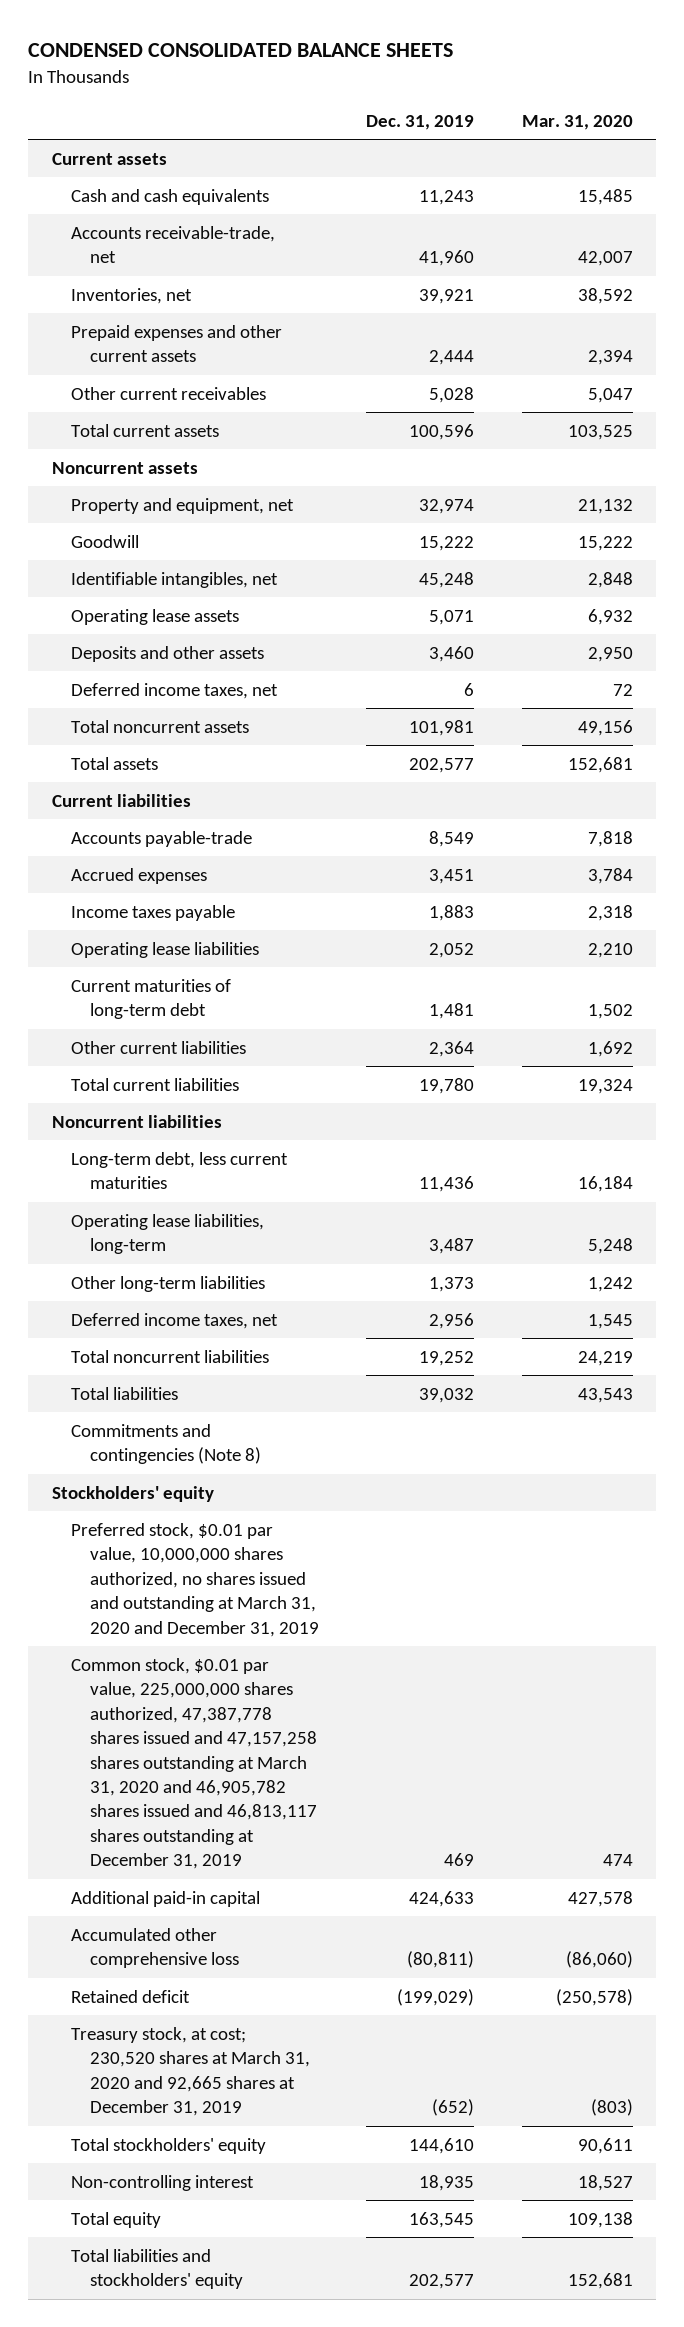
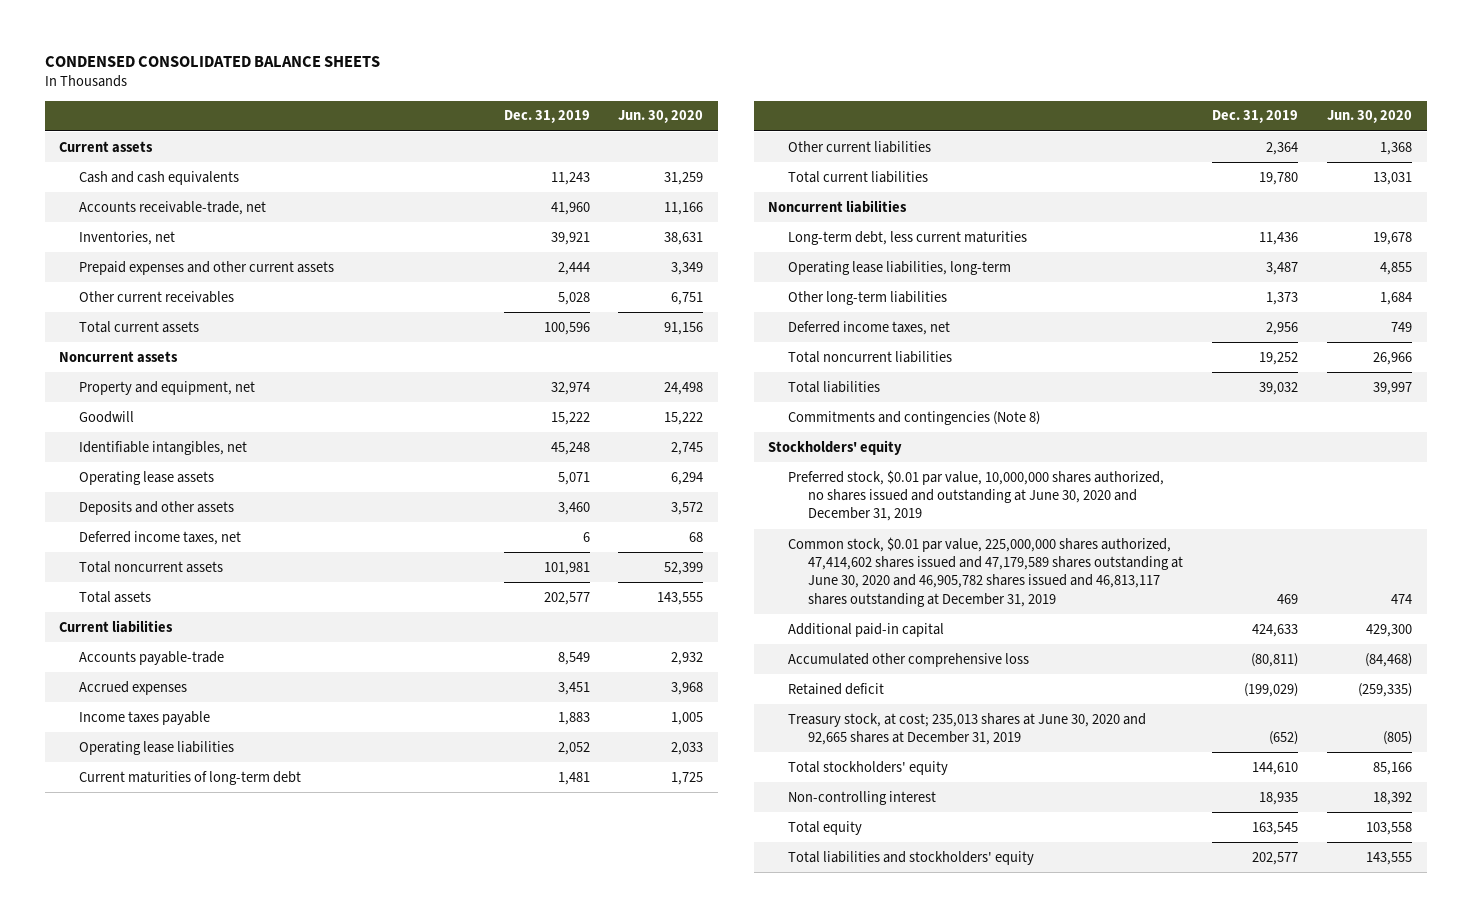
[521,114,633,130] Mar. 31, 2020 -> none
none -> [618,110,704,124] Jun. 30, 2020
[70,1522,319,1637] Preferred stock, $0.01 par value, 10,000,000 shares authorized, no shares issued and outstanding at March 31, 2020 and December 31, 2019 -> [788,469,1165,522] Preferred stock, $0.01 par value, 10,000,000 shares authorized, no shares issued and outstanding at June 30, 2020 and December 31, 2019
[70,1657,317,1870] Common stock, $0.01 par value, 225,000,000 shares authorized, 47,387,778 shares issued and 47,157,258 shares outstanding at March 31, 2020 and 46,905,782 shares issued and 46,813,117 shares outstanding at December 31, 2019 -> [788,536,1184,607] Common stock, $0.01 par value, 225,000,000 shares authorized, 47,414,602 shares issued and 47,179,589 shares outstanding at June 30, 2020 and 46,905,782 shares issued and 46,813,117 shares outstanding at December 31, 2019
[70,2026,310,2117] Treasury stock, at cost; 230,520 shares at March 31, 2020 and 92,665 shares at December 31, 2019 -> [788,712,1147,746] Treasury stock, at cost; 235,013 shares at June 30, 2020 and 92,665 shares at December 31, 2019

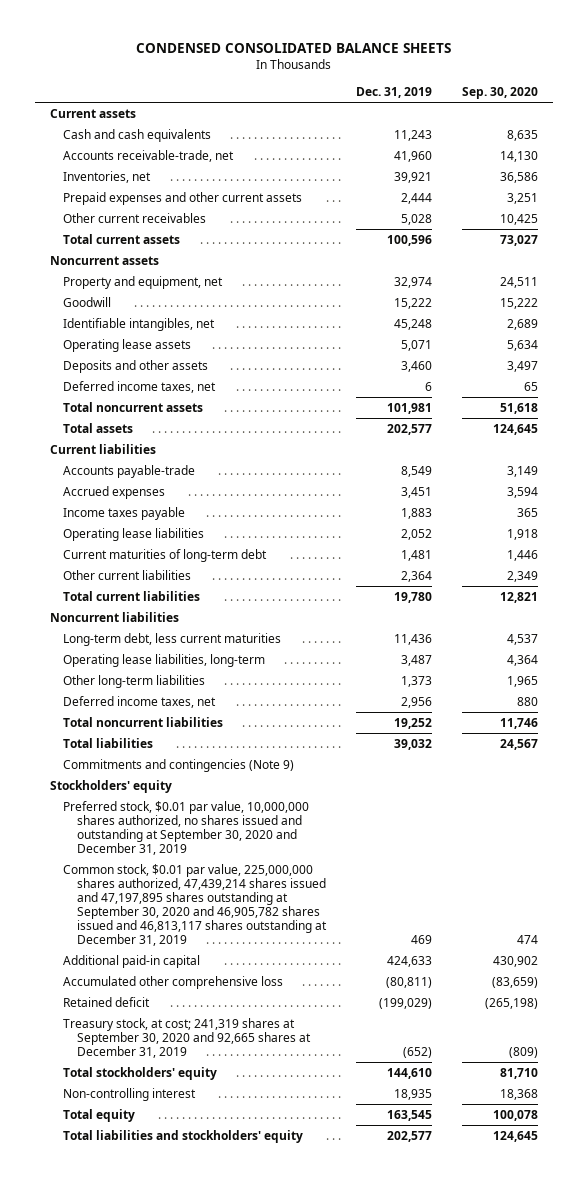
[618,110,704,124] Jun. 30, 2020 -> none
none -> [462,86,539,99] Sep. 30, 2020
[788,410,1041,425] Commitments and contingencies (Note 8) -> [63,758,295,772] Commitments and contingencies (Note 9)
[788,469,1165,522] Preferred stock, $0.01 par value, 10,000,000 shares authorized, no shares issued and outstanding at June 30, 2020 and December 31, 2019 -> [63,800,310,856] Preferred stock, $0.01 par value, 10,000,000 shares authorized, no shares issued and outstanding at September 30, 2020 and December 31, 2019
[788,536,1184,607] Common stock, $0.01 par value, 225,000,000 shares authorized, 47,414,602 shares issued and 47,179,589 shares outstanding at June 30, 2020 and 46,905,782 shares issued and 46,813,117 shares outstanding at December 31, 2019 -> [63,863,328,947] Common stock, $0.01 par value, 225,000,000 shares authorized, 47,439,214 shares issued and 47,197,895 shares outstanding at September 30, 2020 and 46,905,782 shares issued and 46,813,117 shares outstanding at December 31, 2019
[788,712,1147,746] Treasury stock, at cost; 235,013 shares at June 30, 2020 and 92,665 shares at December 31, 2019 -> [63,1017,312,1058] Treasury stock, at cost; 241,319 shares at September 30, 2020 and 92,665 shares at December 31, 2019

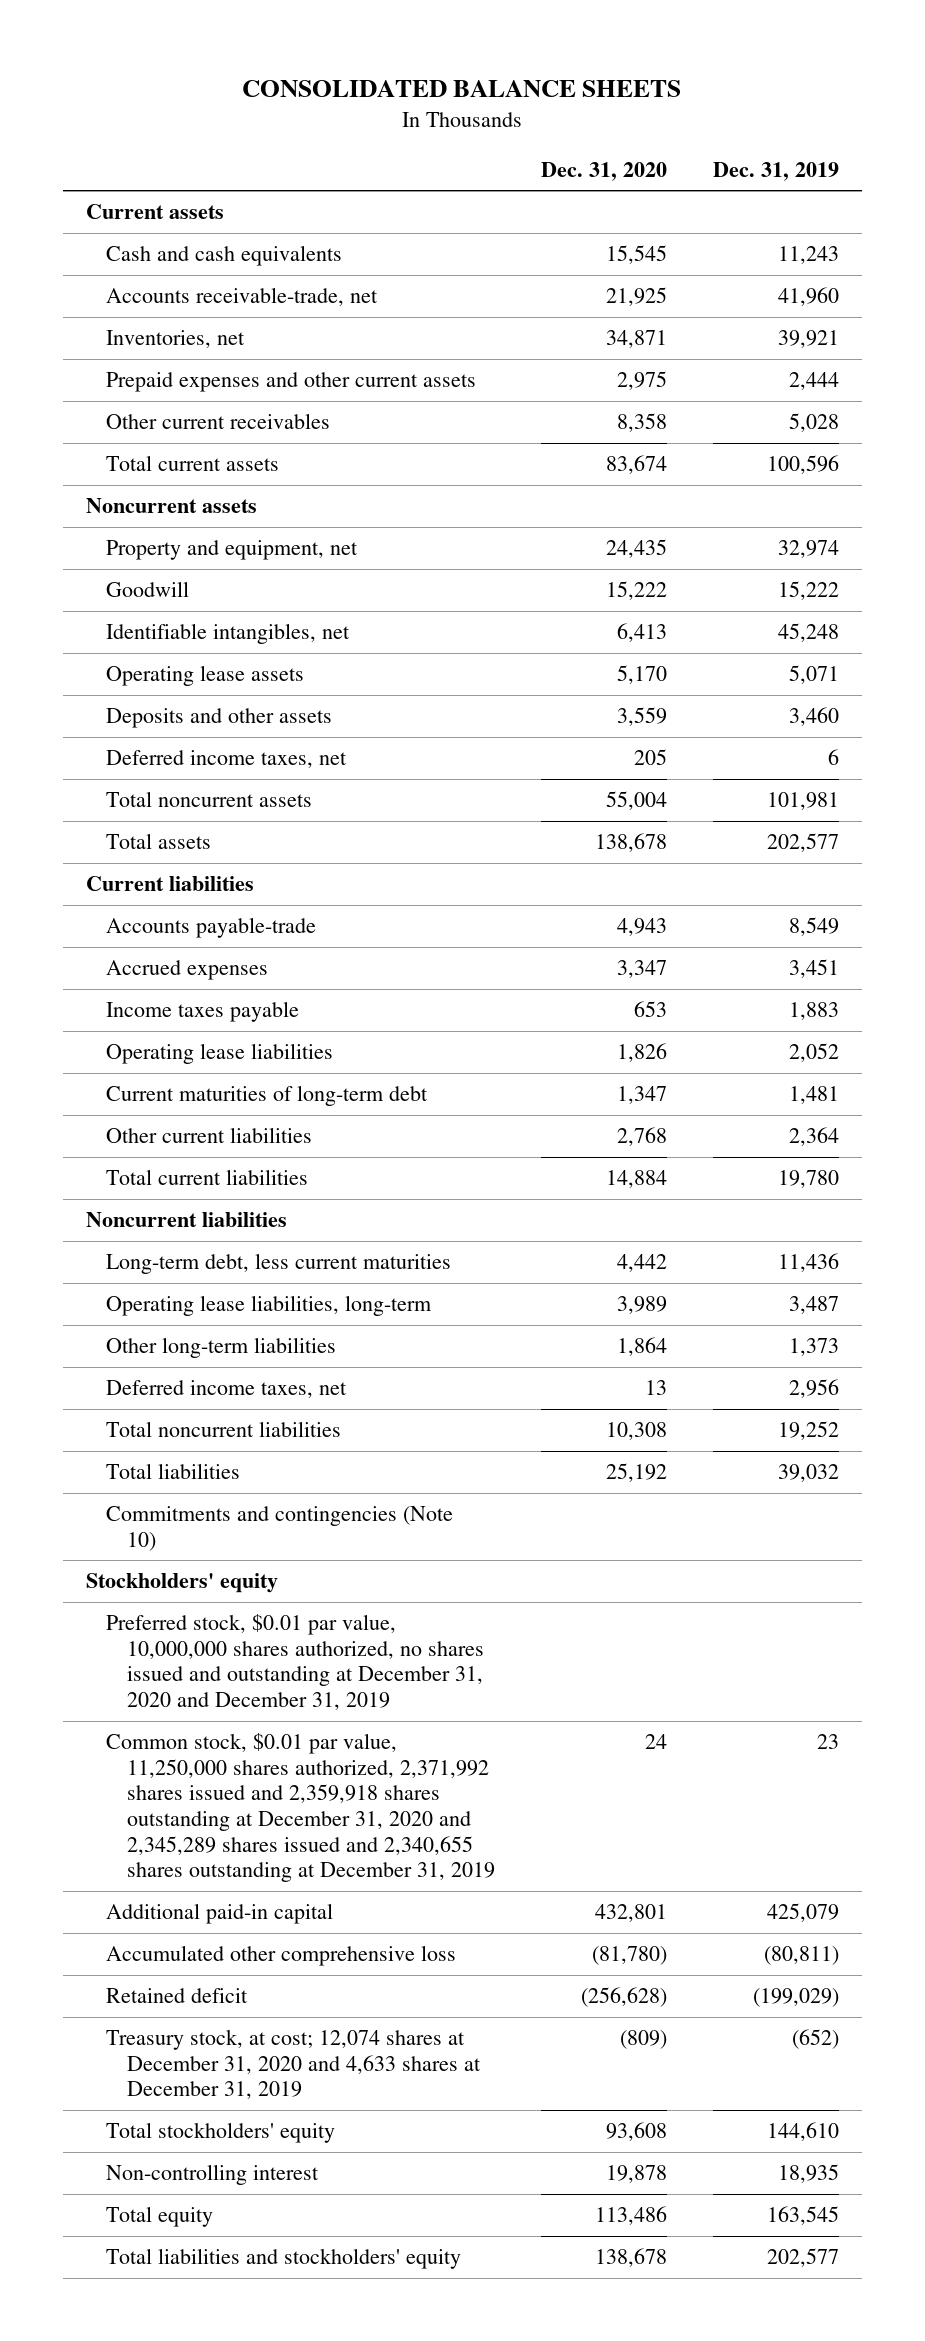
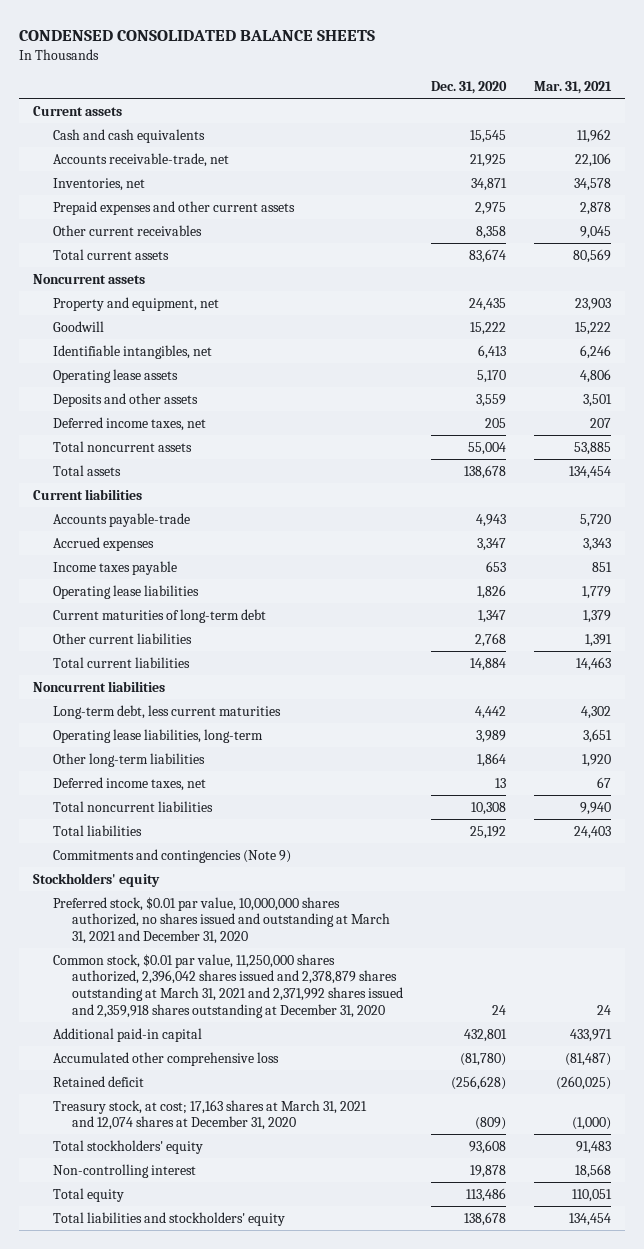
[242,79,682,97] CONSOLIDATED BALANCE SHEETS -> [19,30,376,42] CONDENSED CONSOLIDATED BALANCE SHEETS
[713,161,840,181] Dec. 31, 2019 -> none
none -> [534,81,613,95] Mar. 31, 2021
[106,1506,454,1551] Commitments and contingencies (Note 10) -> [52,848,291,863] Commitments and contingencies (Note 9)
[106,1614,485,1711] Preferred stock, $0.01 par value, 10,000,000 shares authorized, no shares issued and outstanding at December 31, 2020 and December 31, 2019 -> [52,896,391,945] Preferred stock, $0.01 par value, 10,000,000 shares authorized, no shares issued and outstanding at March 31, 2021 and December 31, 2020
[106,1733,496,1883] Common stock, $0.01 par value, 11,250,000 shares authorized, 2,371,992 shares issued and 2,359,918 shares outstanding at December 31, 2020 and 2,345,289 shares issued and 2,340,655 shares outstanding at December 31, 2019 -> [52,953,404,1018] Common stock, $0.01 par value, 11,250,000 shares authorized, 2,396,042 shares issued and 2,378,879 shares outstanding at March 31, 2021 and 2,371,992 shares issued and 2,359,918 shares outstanding at December 31, 2020
[106,2029,482,2100] Treasury stock, at cost; 12,074 shares at December 31, 2020 and 4,633 shares at December 31, 2019 -> [52,1099,367,1131] Treasury stock, at cost; 17,163 shares at March 31, 2021 and 12,074 shares at December 31, 2020

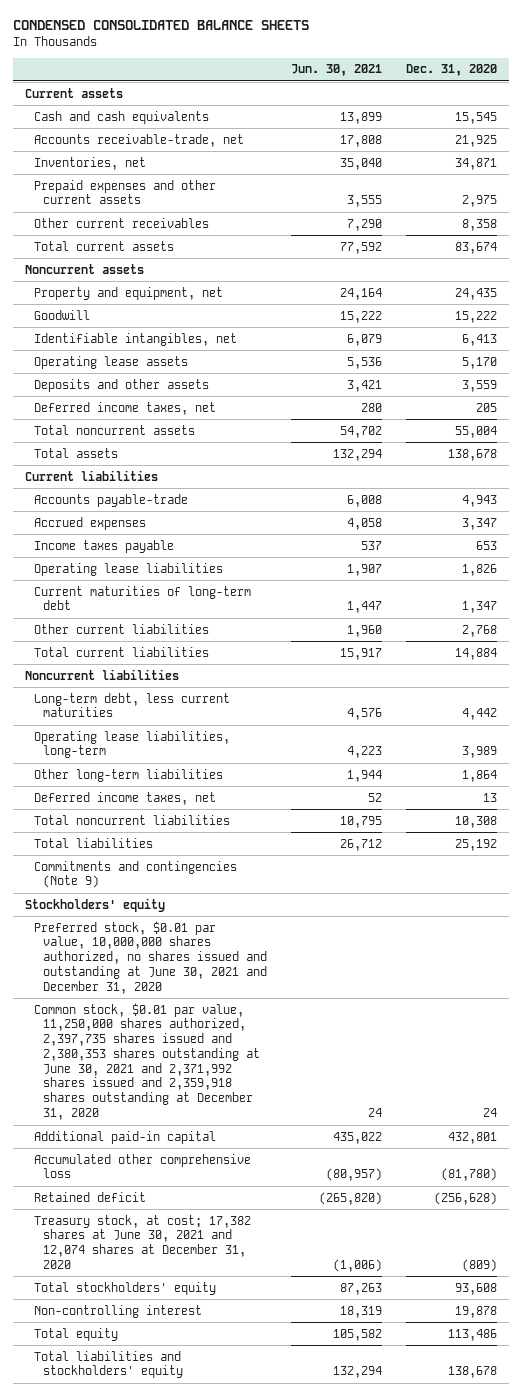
[534,81,613,95] Mar. 31, 2021 -> none
none -> [290,64,382,77] Jun. 30, 2021
[52,896,391,945] Preferred stock, $0.01 par value, 10,000,000 shares authorized, no shares issued and outstanding at March 31, 2021 and December 31, 2020 -> [33,920,267,994] Preferred stock, $0.01 par value, 10,000,000 shares authorized, no shares issued and outstanding at June 30, 2021 and December 31, 2020
[52,953,404,1018] Common stock, $0.01 par value, 11,250,000 shares authorized, 2,396,042 shares issued and 2,378,879 shares outstanding at March 31, 2021 and 2,371,992 shares issued and 2,359,918 shares outstanding at December 31, 2020 -> [33,1002,260,1121] Common stock, $0.01 par value, 11,250,000 shares authorized, 2,397,735 shares issued and 2,380,353 shares outstanding at June 30, 2021 and 2,371,992 shares issued and 2,359,918 shares outstanding at December 31, 2020
[52,1099,367,1131] Treasury stock, at cost; 17,163 shares at March 31, 2021 and 12,074 shares at December 31, 2020 -> [33,1214,251,1269] Treasury stock, at cost; 17,382 shares at June 30, 2021 and 12,074 shares at December 31, 2020

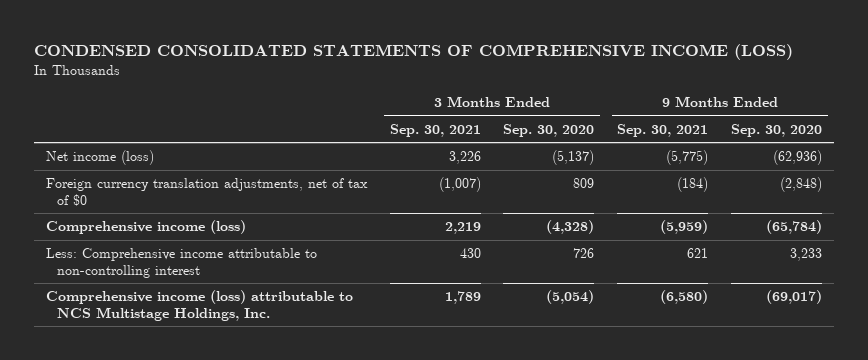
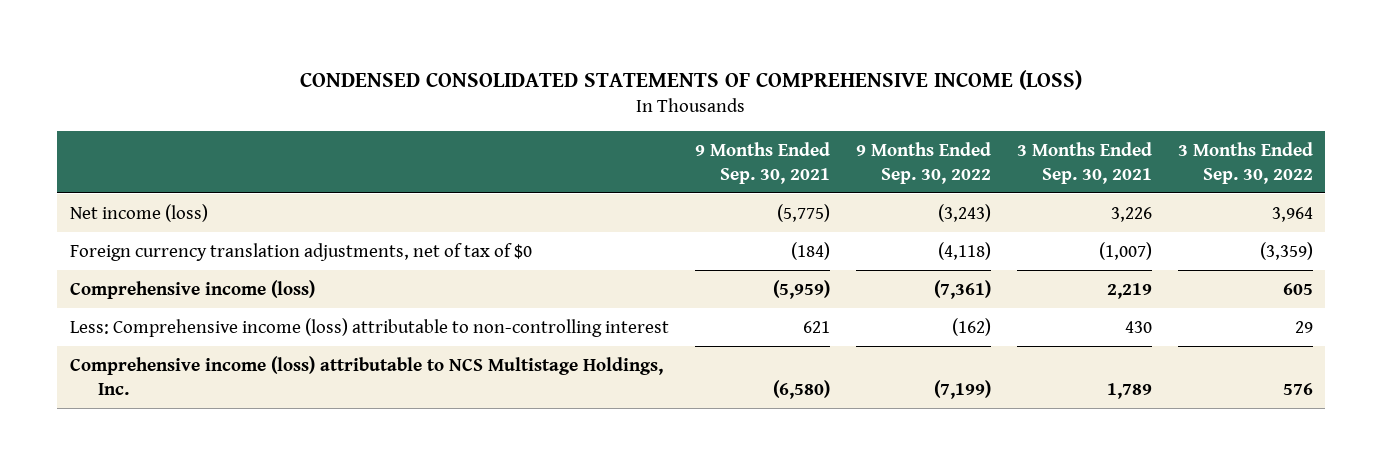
[503,123,595,137] Sep. 30, 2020 -> none
[731,123,823,137] Sep. 30, 2020 -> none
none -> [855,141,991,184] 9 Months Ended Sep. 30, 2022
none -> [1177,141,1313,184] 3 Months Ended Sep. 30, 2022
[45,248,317,278] Less: Comprehensive income attributable to non-controlling interest -> [70,317,670,337] Less: Comprehensive income (loss) attributable to non-controlling interest

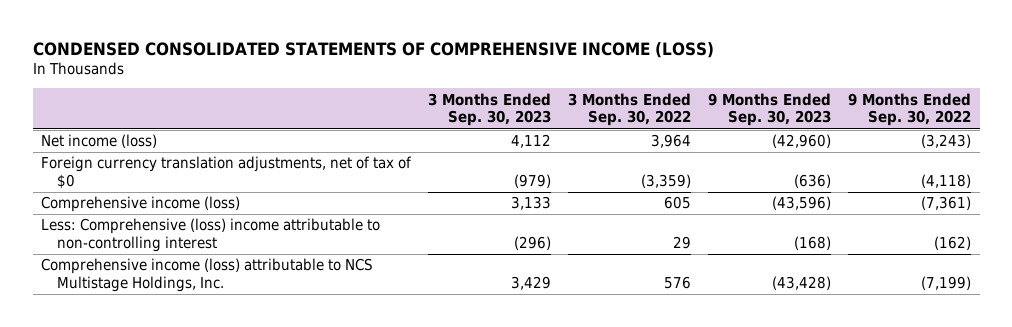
[695,141,831,184] 9 Months Ended Sep. 30, 2021 -> none
[1016,141,1152,184] 3 Months Ended Sep. 30, 2021 -> none
none -> [428,92,552,127] 3 Months Ended Sep. 30, 2023
none -> [708,92,832,127] 9 Months Ended Sep. 30, 2023
[70,317,670,337] Less: Comprehensive income (loss) attributable to non-controlling interest -> [41,218,381,253] Less: Comprehensive (loss) income attributable to non-controlling interest

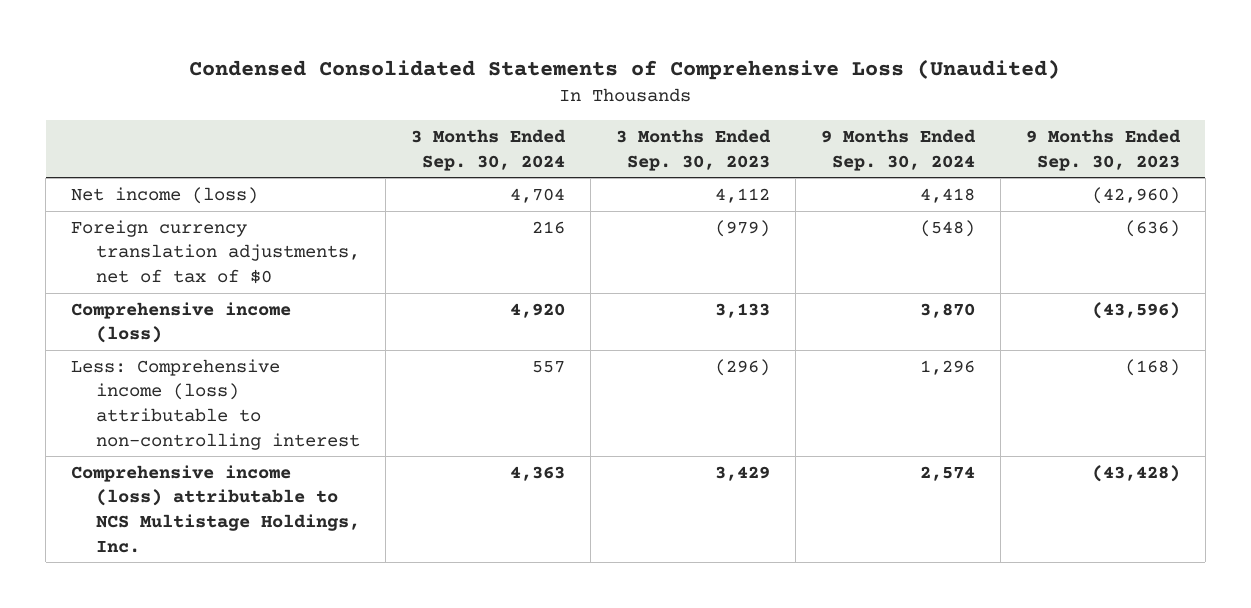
[32,41,714,58] CONDENSED CONSOLIDATED STATEMENTS OF COMPREHENSIVE INCOME (LOSS) -> [189,59,1061,81] Condensed Consolidated Statements of Comprehensive Loss (Unaudited)
[568,92,692,127] 3 Months Ended Sep. 30, 2022 -> none
[848,92,972,127] 9 Months Ended Sep. 30, 2022 -> none
none -> [410,129,566,171] 3 Months Ended Sep. 30, 2024
none -> [820,129,976,171] 9 Months Ended Sep. 30, 2024
[41,218,381,253] Less: Comprehensive (loss) income attributable to non-controlling interest -> [71,358,360,450] Less: Comprehensive income (loss) attributable to non-controlling interest

